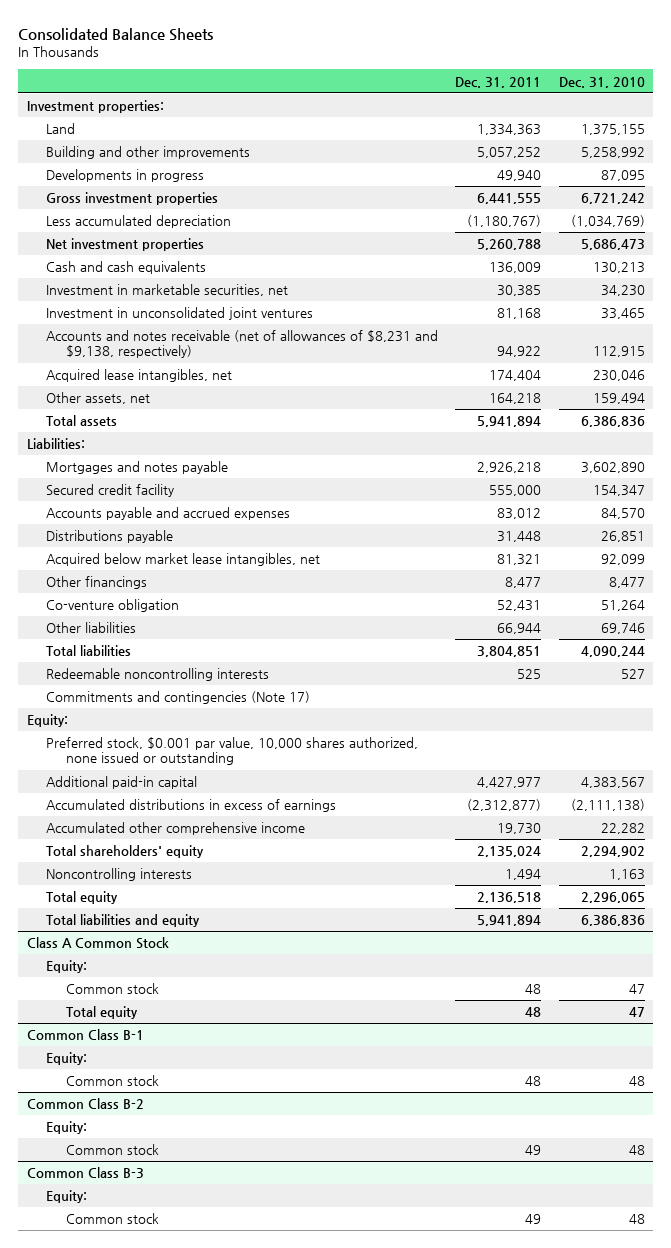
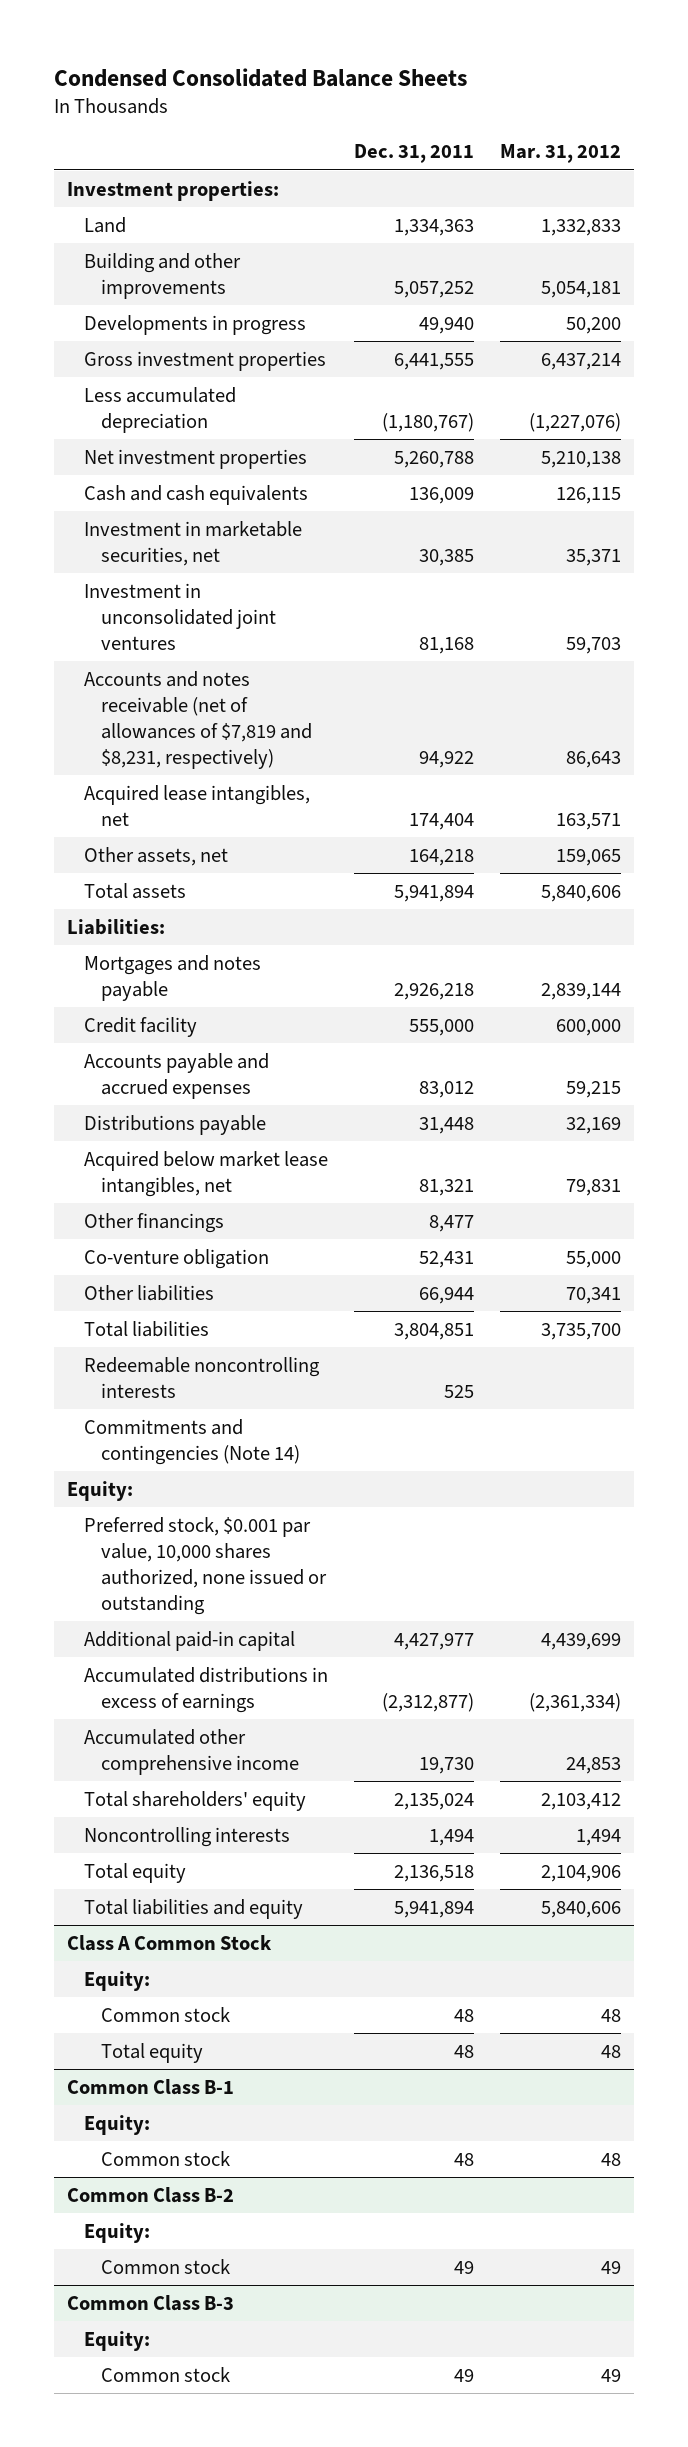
[18,27,214,41] Consolidated Balance Sheets -> [53,67,467,87] Condensed Consolidated Balance Sheets
[558,76,645,88] Dec. 31, 2010 -> none
none -> [500,144,622,164] Mar. 31, 2012
[46,330,439,359] Accounts and notes receivable (net of allowances of $8,231 and $9,138, respectively) -> [84,670,313,769] Accounts and notes receivable (net of allowances of $7,819 and $8,231, respectively)
[46,484,175,498] Secured credit facility -> [84,1016,198,1037] Credit facility
[46,691,311,705] Commitments and contingencies (Note 17) -> [84,1418,301,1465] Commitments and contingencies (Note 14)

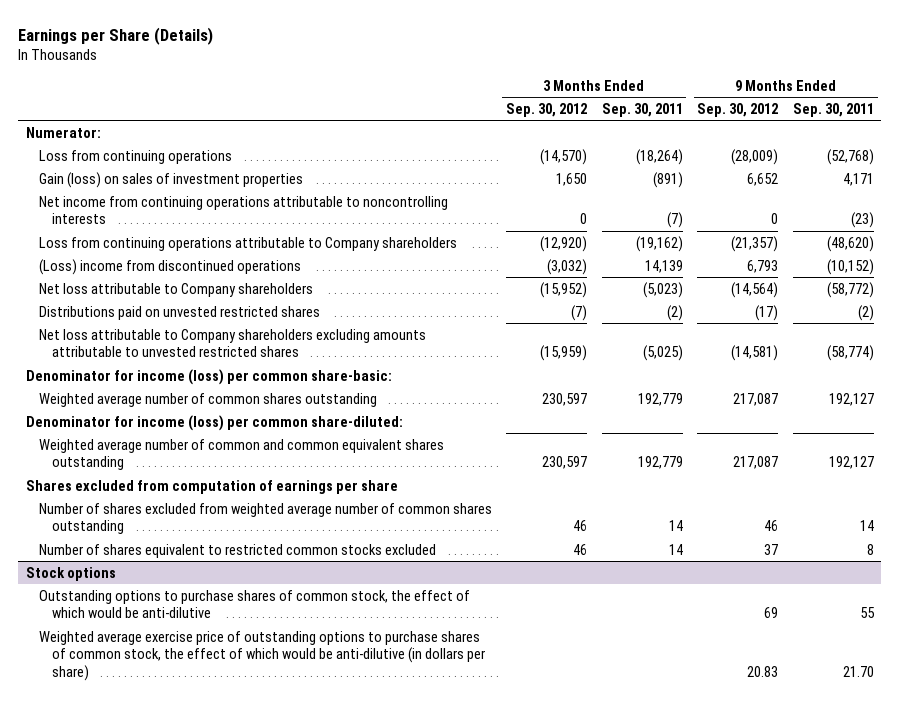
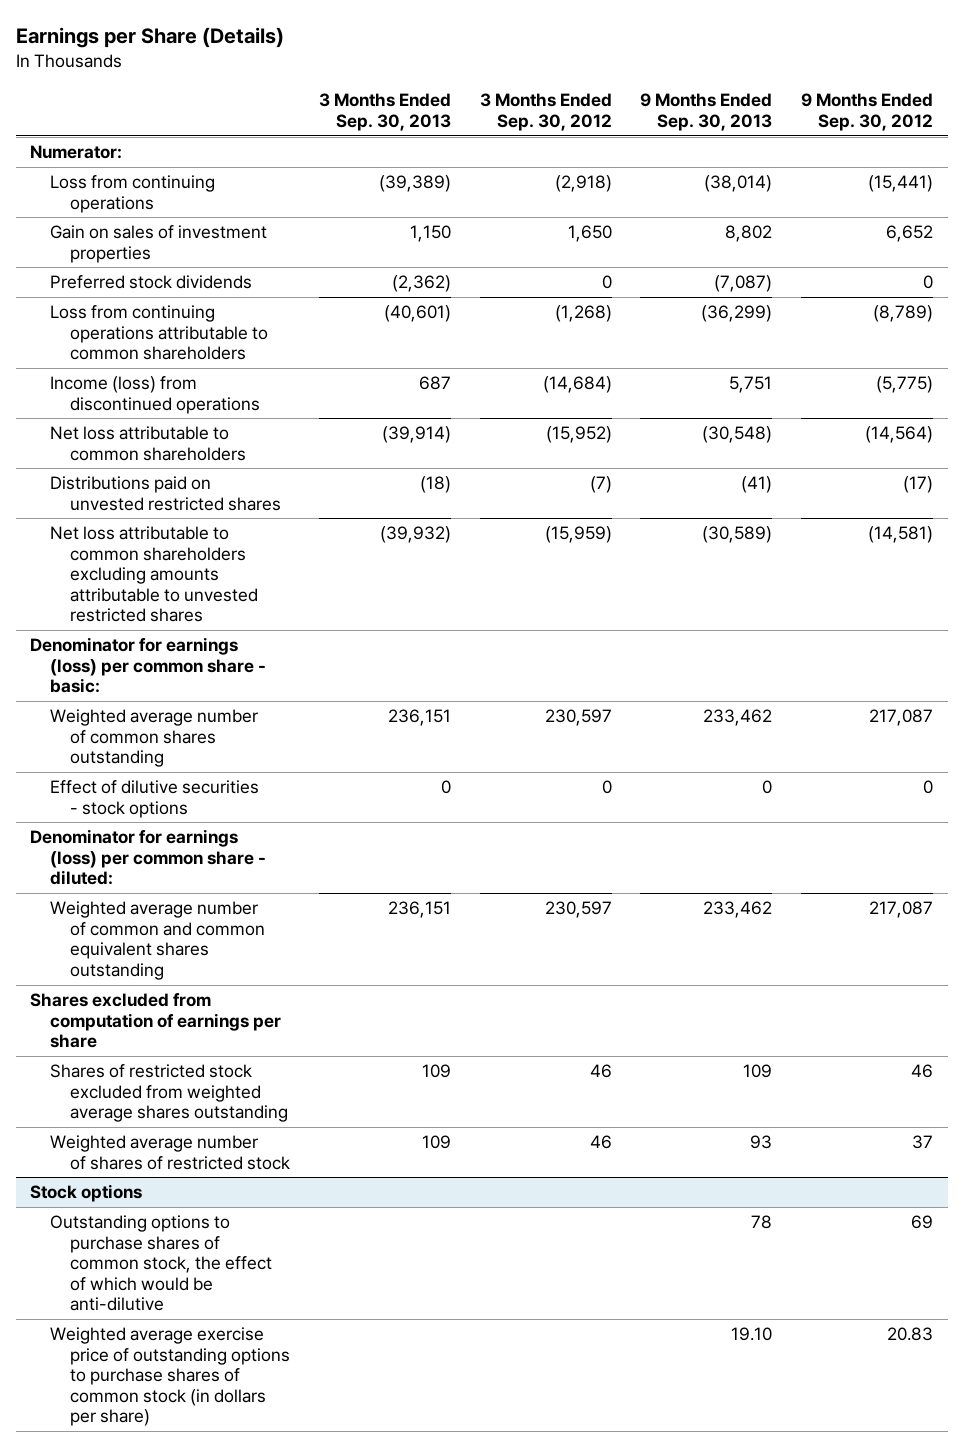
[601,103,683,118] Sep. 30, 2011 -> none
[792,103,874,118] Sep. 30, 2011 -> none
none -> [318,93,451,131] 3 Months Ended Sep. 30, 2013
none -> [640,93,773,131] 9 Months Ended Sep. 30, 2013
[38,195,448,225] Net income from continuing operations attributable to noncontrolling interests -> none
[540,148,588,165] (14,570) -> [554,175,612,193] (2,918)
[731,148,779,165] (28,009) -> [868,175,934,193] (15,441)
[38,171,303,188] Gain (loss) on sales of investment properties -> [50,225,268,263] Gain on sales of investment properties
none -> [50,275,253,290] Preferred stock dividends
[38,236,457,251] Loss from continuing operations attributable to Company shareholders -> [50,305,269,361] Loss from continuing operations attributable to common shareholders
[540,235,588,252] (12,920) -> [554,305,612,323] (1,268)
[731,235,779,252] (21,357) -> [873,305,934,323] (8,789)
[38,258,301,275] (Loss) income from discontinued operations -> [50,376,261,414] Income (loss) from discontinued operations
[547,258,588,275] (3,032) -> [542,376,612,394] (14,684)
[747,259,779,273] 6,793 -> [876,376,934,394] (5,775)
[38,282,313,297] Net loss attributable to Company shareholders -> [50,426,247,461] Net loss attributable to common shareholders
[38,328,426,358] Net loss attributable to Company shareholders excluding amounts attributable to unvested restricted shares -> [50,526,259,623] Net loss attributable to common shareholders excluding amounts attributable to unvested restricted shares
[25,368,392,385] Denominator for income (loss) per common share-basic: -> [30,637,267,694] Denominator for earnings (loss) per common share - basic:
none -> [50,780,260,818] Effect of dilutive securities - stock options
[25,414,403,431] Denominator for income (loss) per common share-diluted: -> [30,829,267,886] Denominator for earnings (loss) per common share - diluted:
[38,502,492,535] Number of shares excluded from weighted average number of common shares outstanding -> [50,1064,289,1123] Shares of restricted stock excluded from weighted average shares outstanding
[38,543,436,558] Number of shares equivalent to restricted common stocks excluded -> [50,1135,291,1170] Weighted average number of shares of restricted stock
[38,630,485,682] Weighted average exercise price of outstanding options to purchase shares of common stock, the effect of which would be anti-dilutive (in dollars per share) -> [50,1327,291,1427] Weighted average exercise price of outstanding options to purchase shares of common stock (in dollars per share)

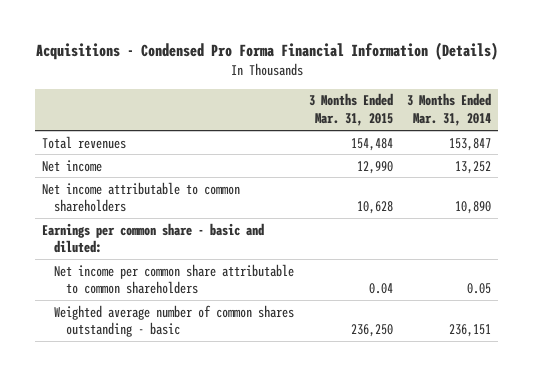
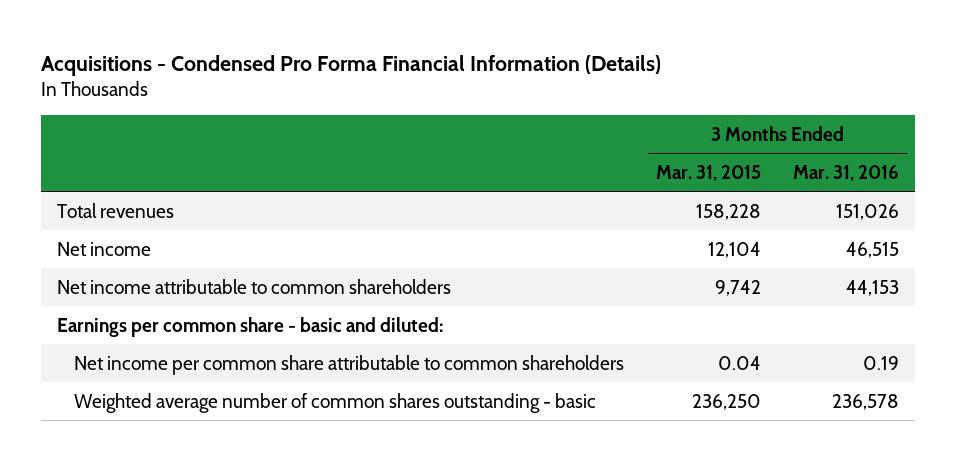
[407,93,492,127] 3 Months Ended Mar. 31, 2014 -> none
none -> [793,164,900,181] Mar. 31, 2016
[350,137,393,151] 154,484 -> [696,203,762,220] 158,228
[356,160,393,174] 12,990 -> [708,241,762,258] 12,104
[356,201,393,215] 10,628 -> [715,279,762,296] 9,742

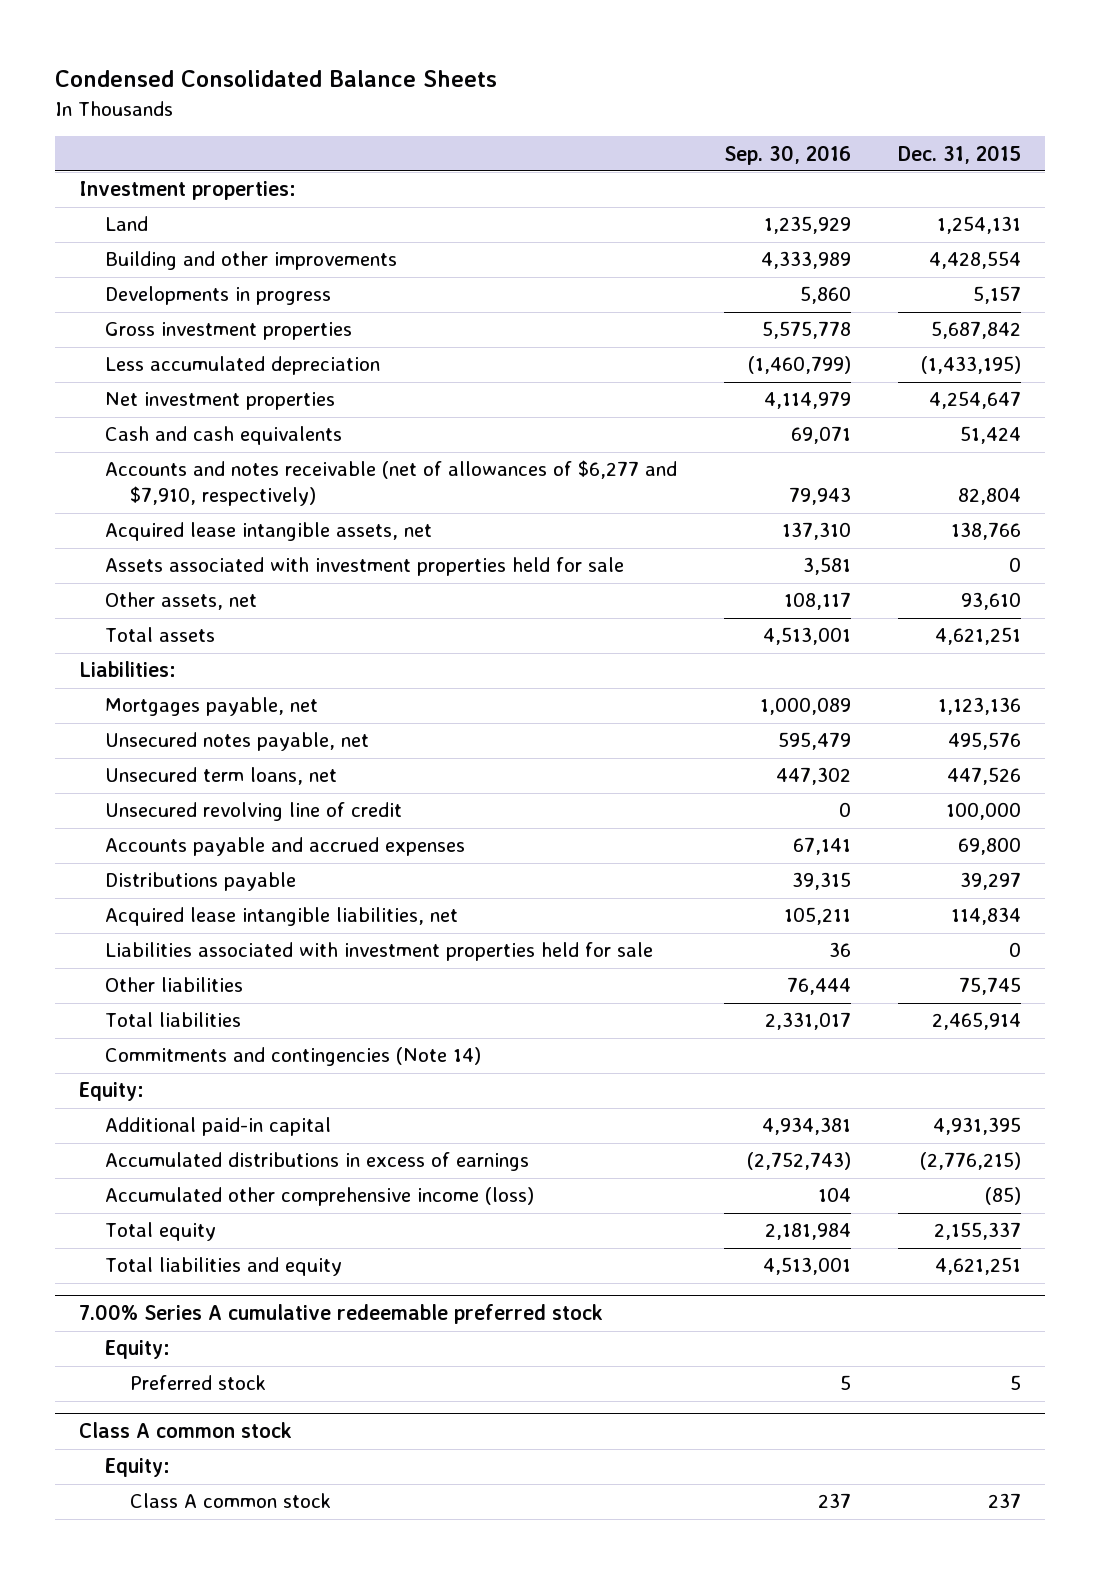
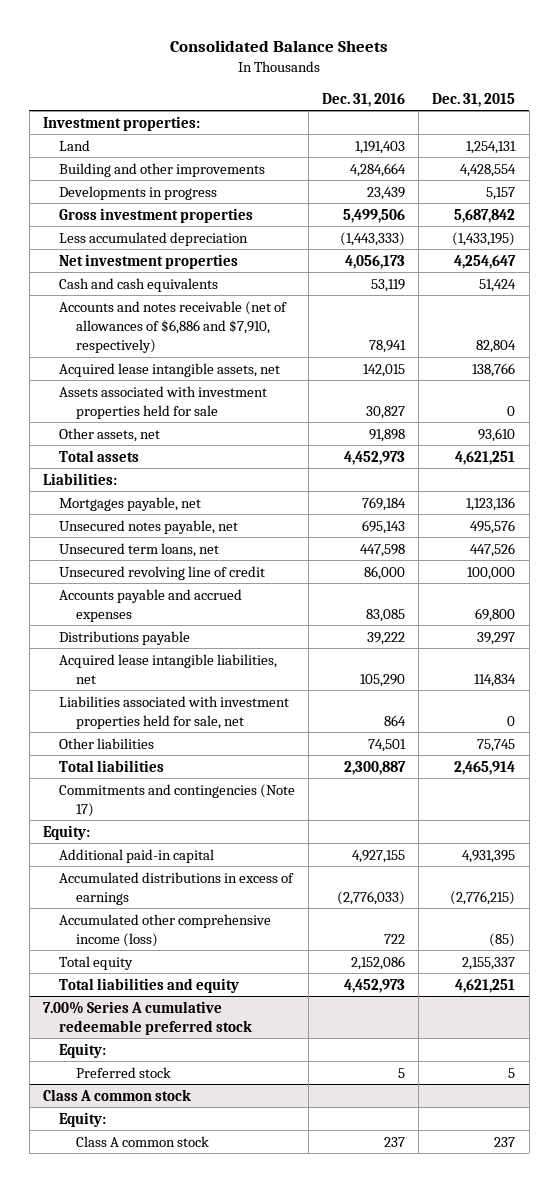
[55,70,498,88] Condensed Consolidated Balance Sheets -> [170,40,389,53] Consolidated Balance Sheets
[723,144,851,165] Sep. 30, 2016 -> none
none -> [322,92,406,107] Dec. 31, 2016
[104,460,677,507] Accounts and notes receivable (net of allowances of $6,277 and $7,910, respectively) -> [59,300,288,354] Accounts and notes receivable (net of allowances of $6,886 and $7,910, respectively)
[104,942,653,962] Liabilities associated with investment properties held for sale -> [59,695,290,729] Liabilities associated with investment properties held for sale, net
[104,1047,481,1067] Commitments and contingencies (Note 14) -> [59,783,296,817] Commitments and contingencies (Note 17)

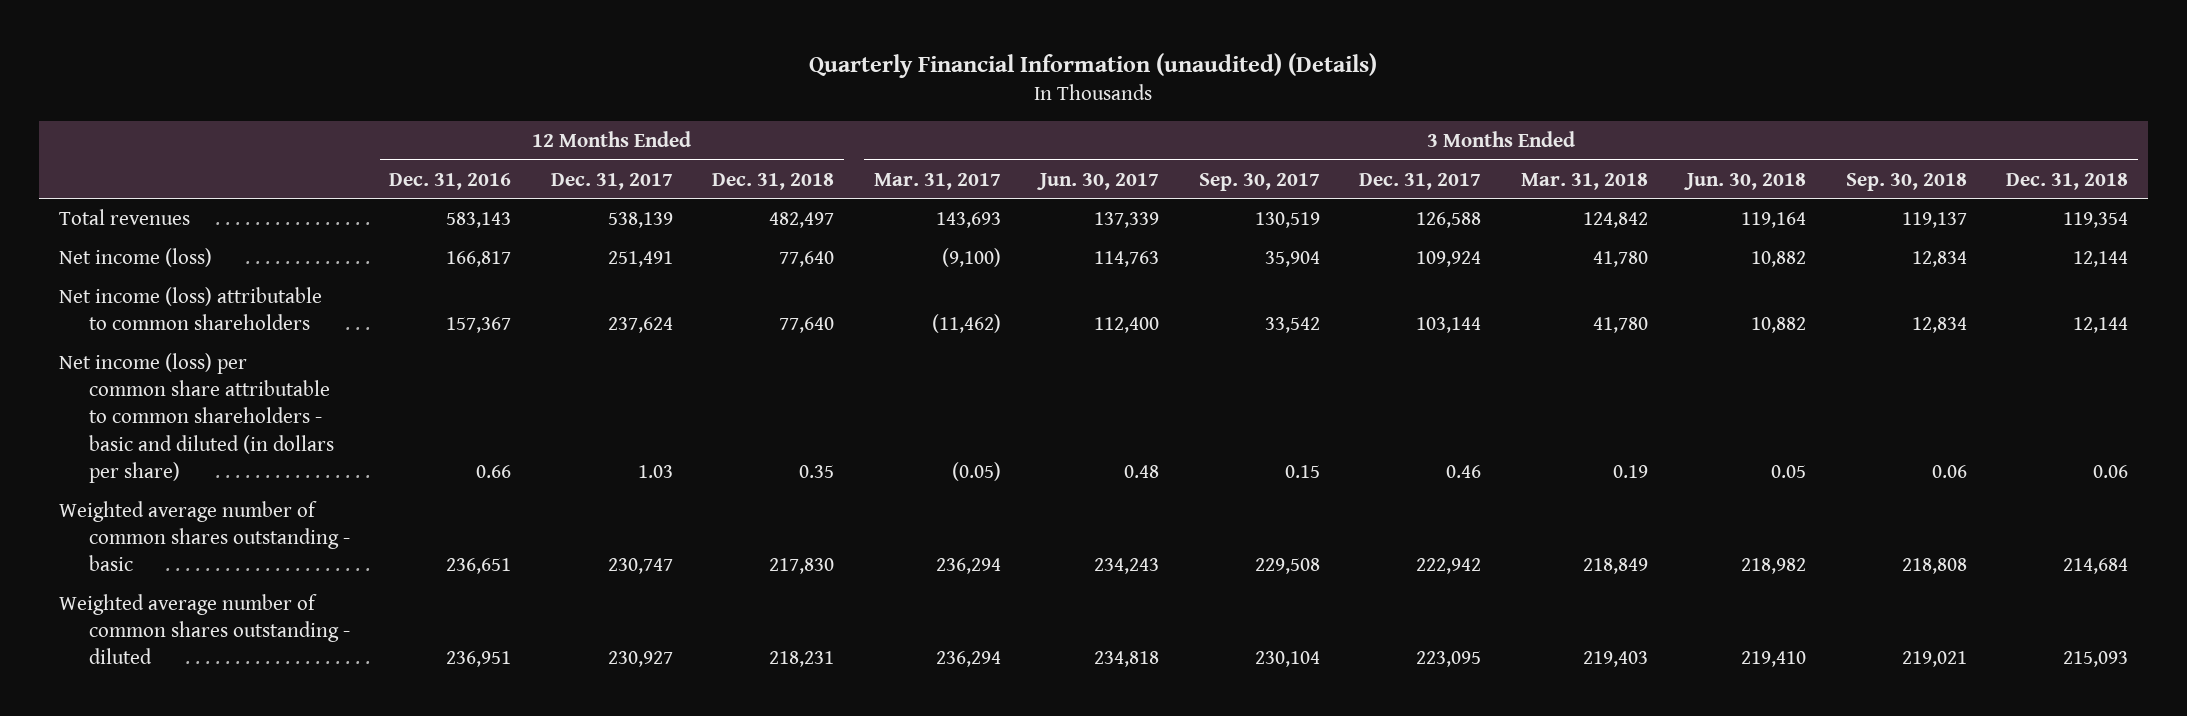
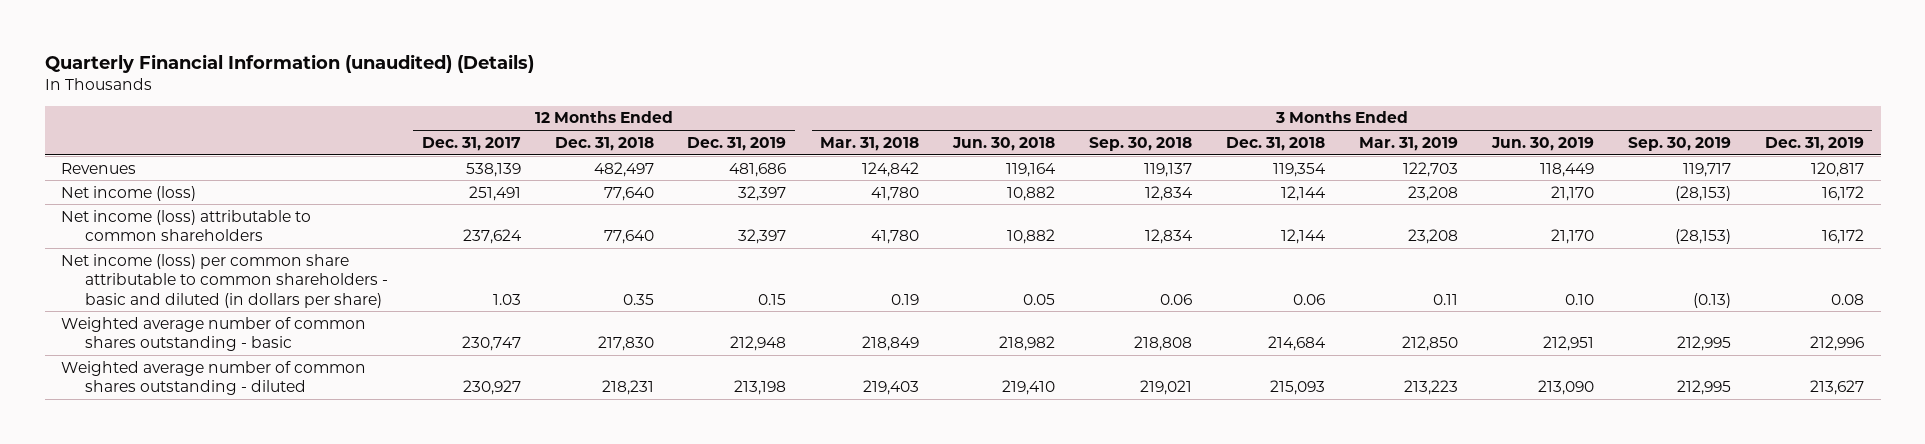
[389,172,512,190] Dec. 31, 2016 -> none
[873,172,1001,190] Mar. 31, 2017 -> none
[1037,172,1160,190] Jun. 30, 2017 -> none
[1198,172,1320,191] Sep. 30, 2017 -> none
[1359,172,1482,190] Dec. 31, 2017 -> none
none -> [687,136,787,151] Dec. 31, 2019
none -> [1358,136,1458,151] Mar. 31, 2019
none -> [1490,136,1594,151] Jun. 30, 2019
none -> [1627,136,1731,151] Sep. 30, 2019
none -> [1764,136,1864,151] Dec. 31, 2019
[58,208,190,225] Total revenues -> [61,162,137,174] Revenues

